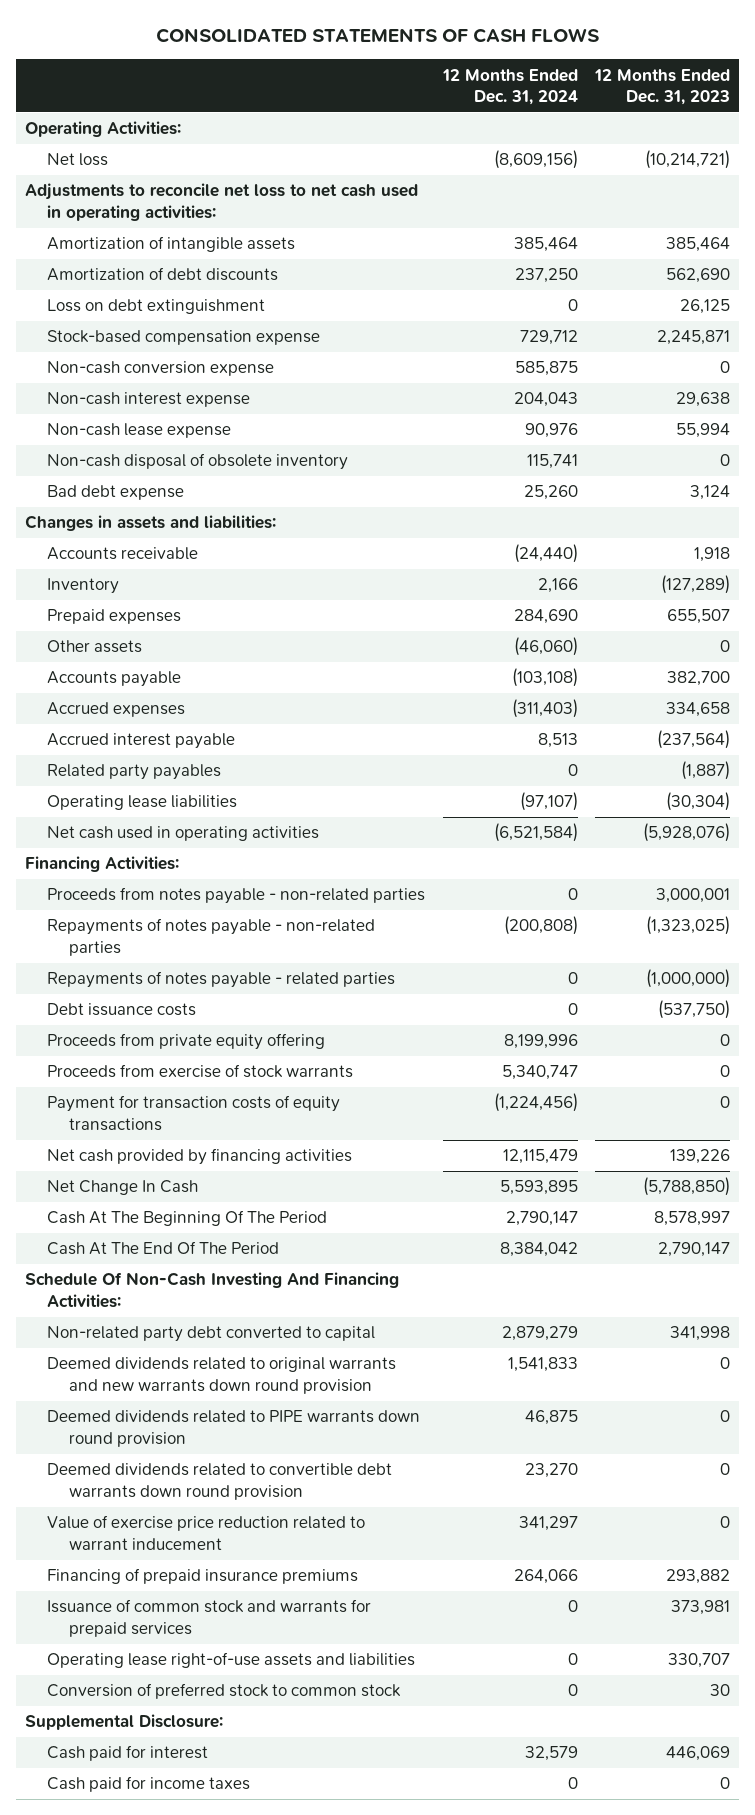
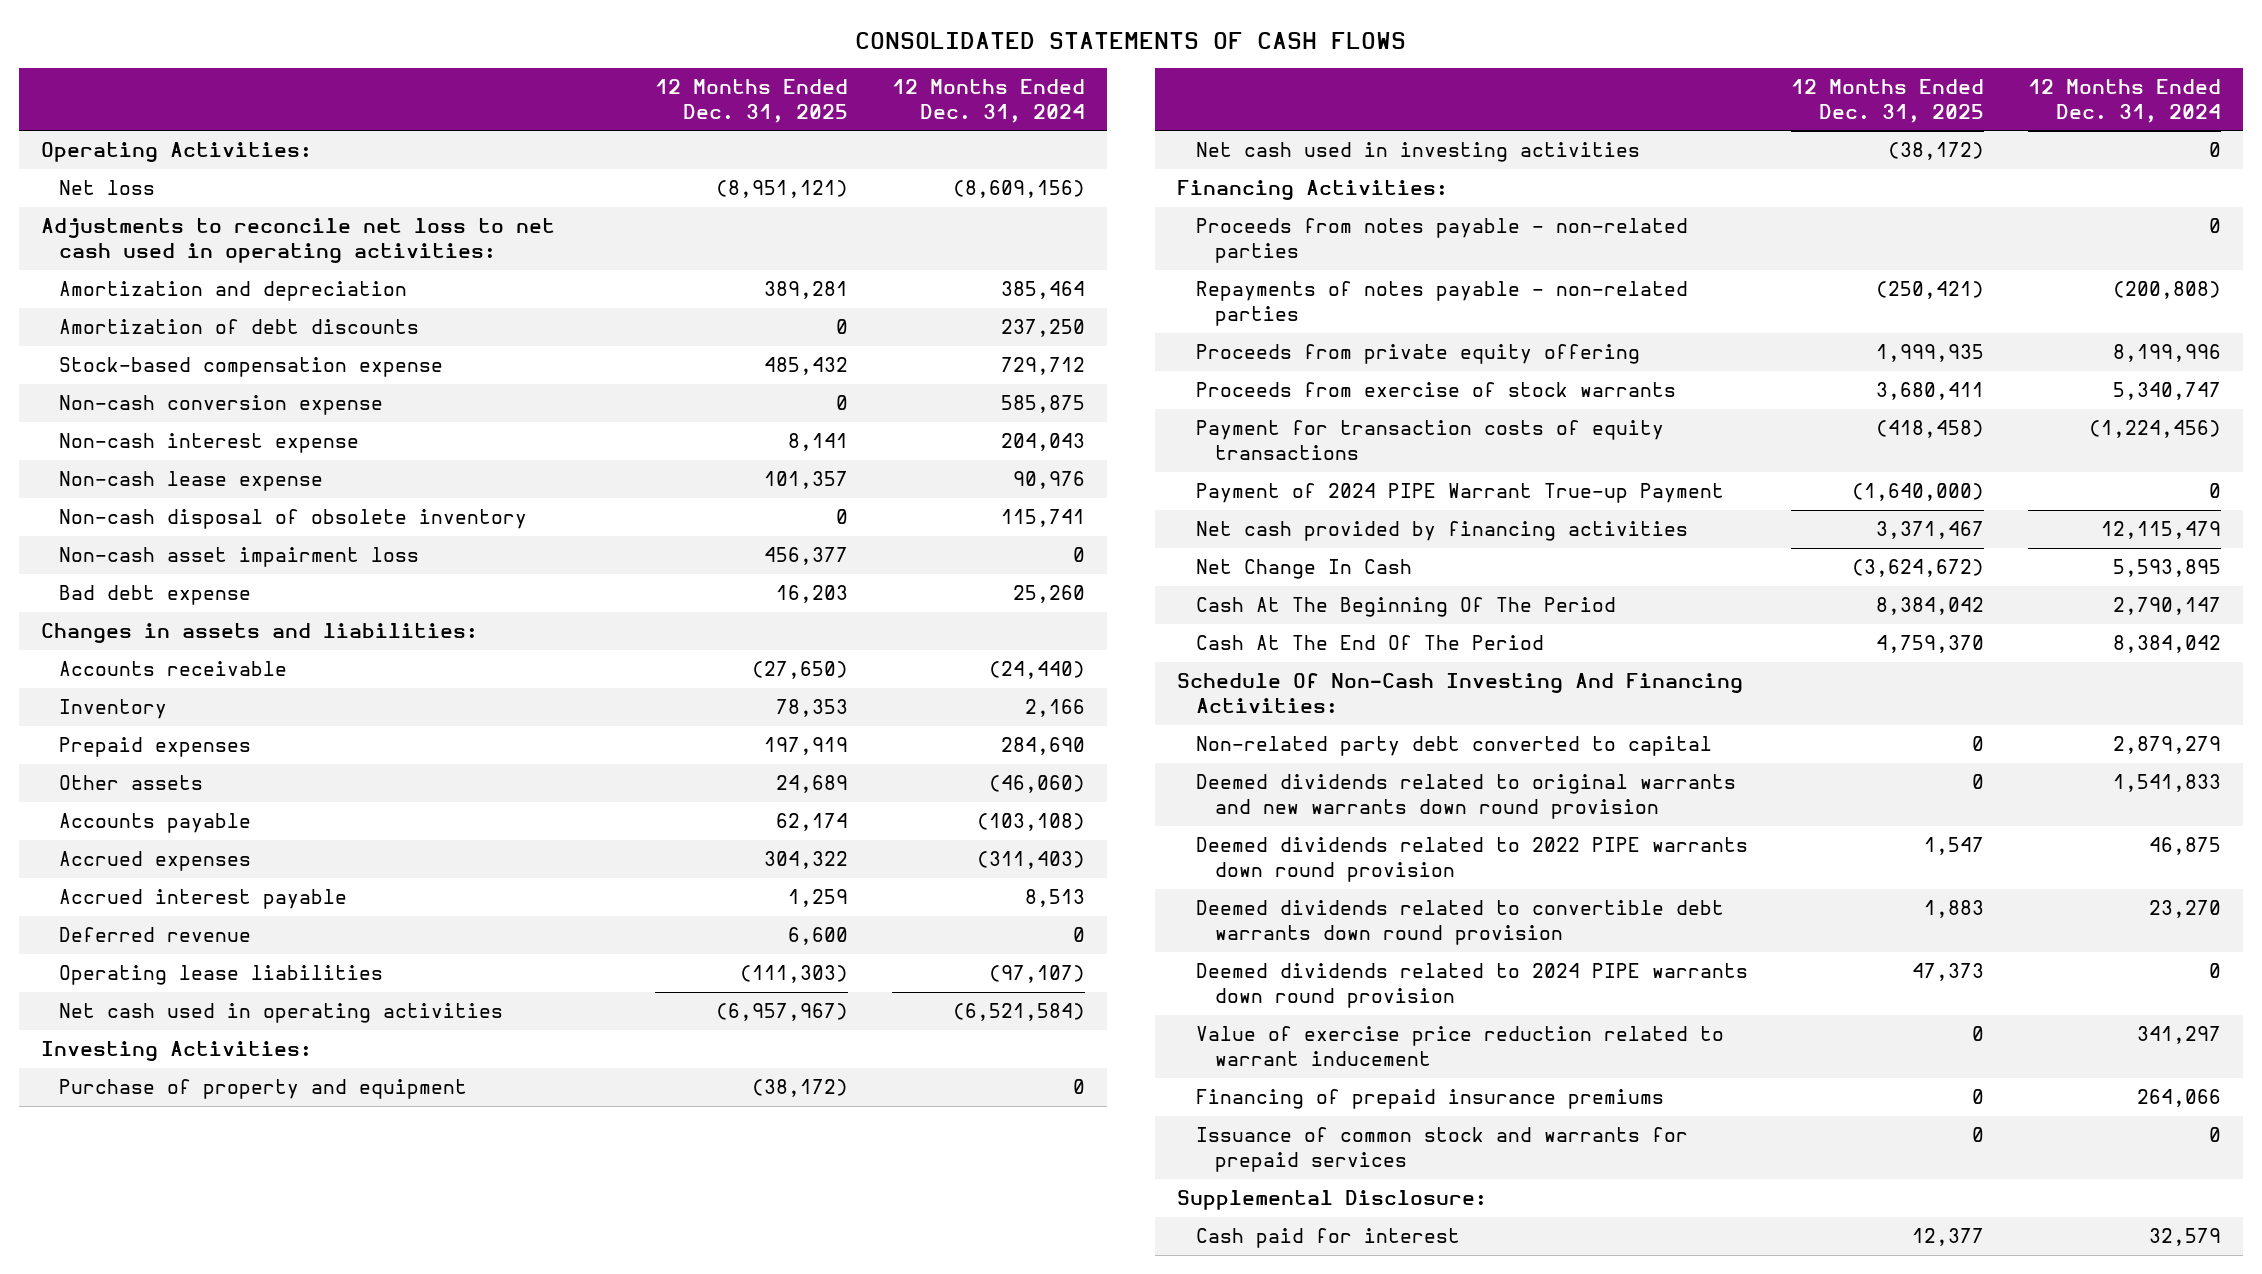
[594,68,731,105] 12 Months Ended Dec. 31, 2023 -> none
none -> [655,78,849,123] 12 Months Ended Dec. 31, 2025
[47,236,296,253] Amortization of intangible assets -> [59,281,408,302] Amortization and depreciation
[47,299,266,315] Loss on debt extinguishment -> none
none -> [59,547,420,568] Non-cash asset impairment loss
[47,764,222,781] Related party payables -> none
none -> [59,927,252,943] Deferred revenue
none -> [40,1041,312,1062] Investing Activities:
none -> [59,1079,468,1100] Purchase of property and equipment
none -> [1195,142,1640,163] Net cash used in investing activities
[47,971,396,989] Repayments of notes payable - related parties -> none
[47,1003,197,1017] Debt issuance costs -> none
none -> [1195,483,1724,504] Payment of 2024 PIPE Warrant True-up Payment
[47,1410,421,1447] Deemed dividends related to PIPE warrants down round provision -> [1195,837,1748,883] Deemed dividends related to 2022 PIPE warrants down round provision
none -> [1195,963,1748,1009] Deemed dividends related to 2024 PIPE warrants down round provision
[47,1652,416,1669] Operating lease right-of-use assets and liabilities -> none
[47,1683,402,1700] Conversion of preferred stock to common stock -> none
[47,1776,251,1793] Cash paid for income taxes -> none

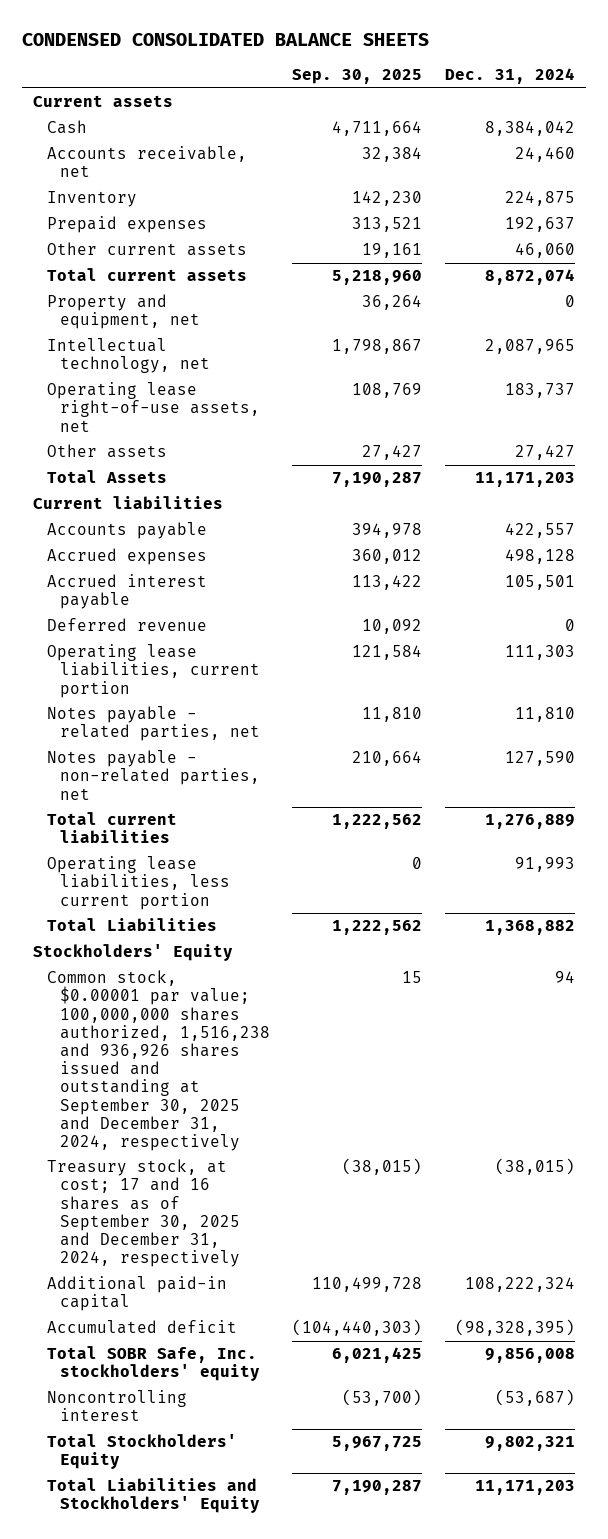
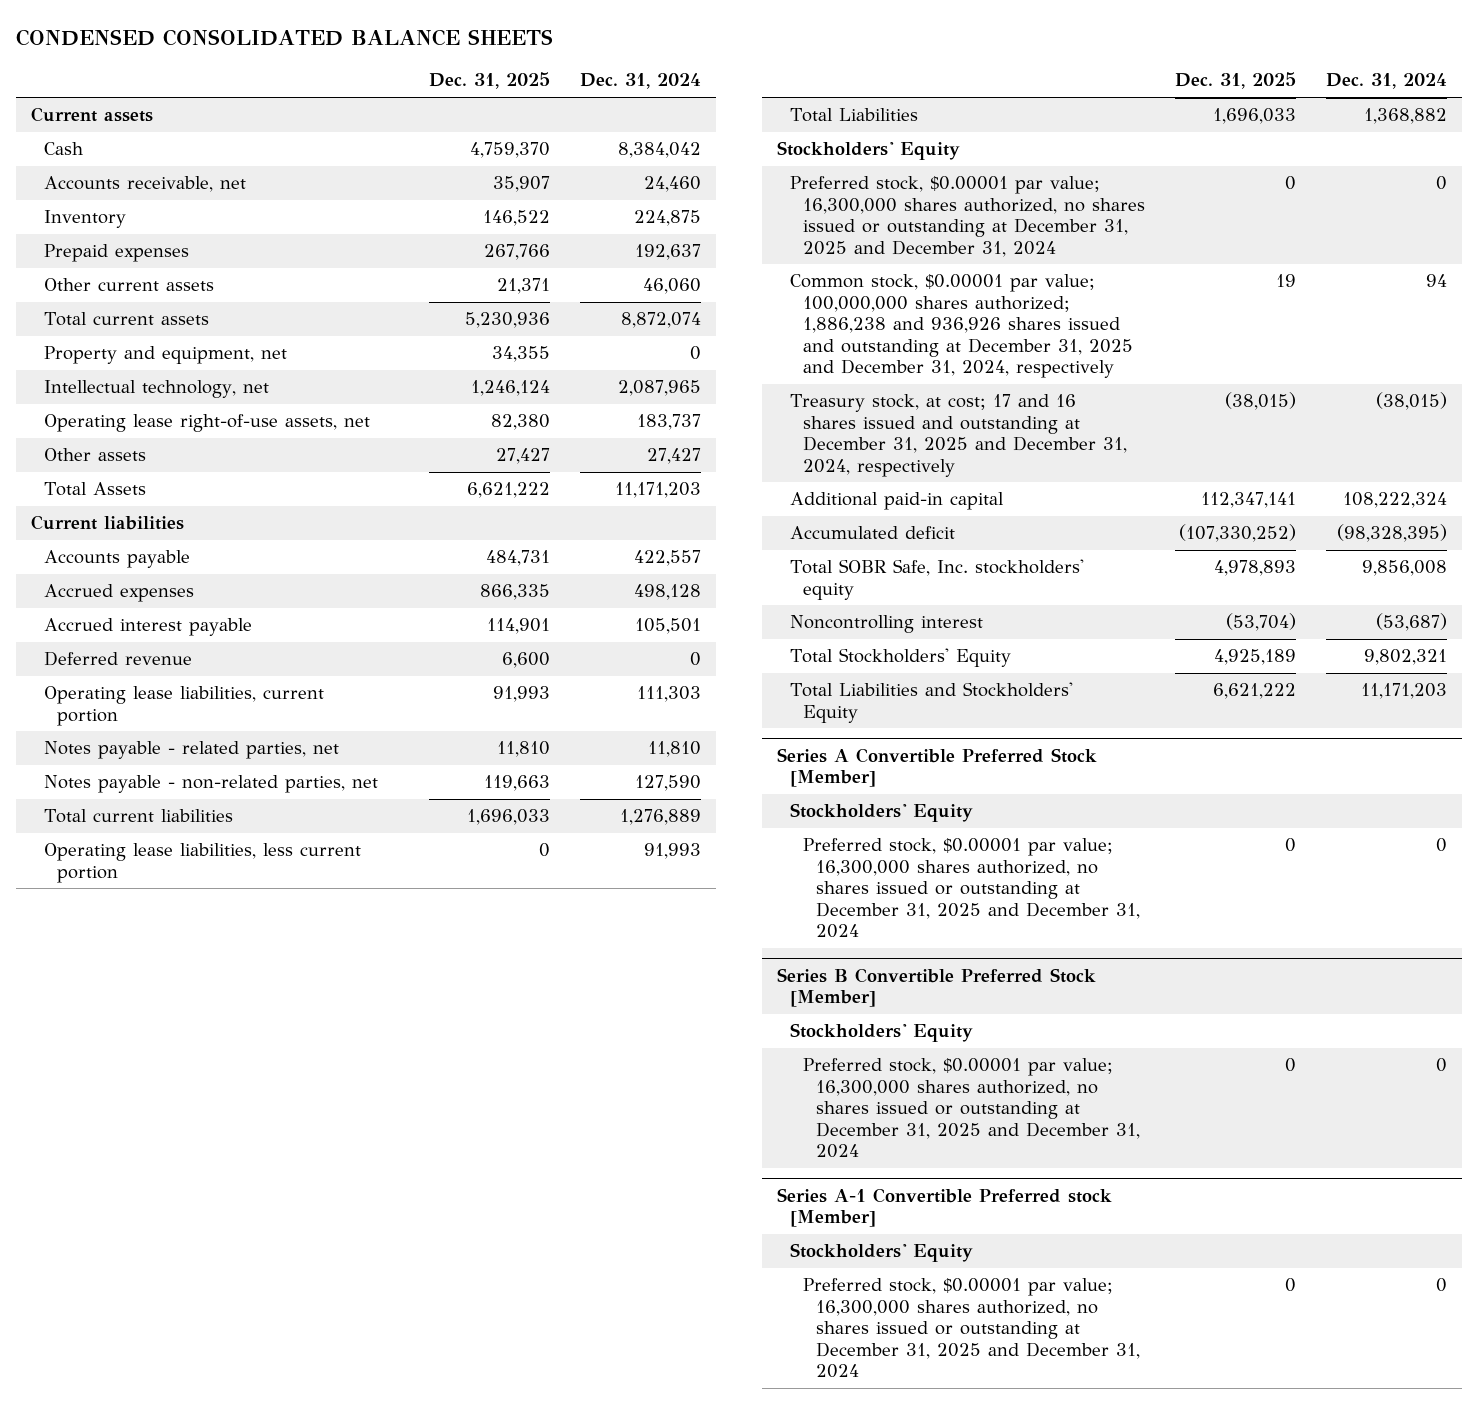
[292,69,423,85] Sep. 30, 2025 -> none
none -> [428,72,550,90] Dec. 31, 2025
none -> [789,176,1145,257] Preferred stock, $0.00001 par value; 16,300,000 shares authorized, no shares issued or outstanding at December 31, 2025 and December 31, 2024
[46,970,270,1152] Common stock, $0.00001 par value; 100,000,000 shares authorized, 1,516,238 and 936,926 shares issued and outstanding at September 30, 2025 and December 31, 2024, respectively -> [789,274,1133,378] Common stock, $0.00001 par value; 100,000,000 shares authorized; 1,886,238 and 936,926 shares issued and outstanding at December 31, 2025 and December 31, 2024, respectively
[46,1159,240,1268] Treasury stock, at cost; 17 and 16 shares as of September 30, 2025 and December 31, 2024, respectively -> [789,394,1127,477] Treasury stock, at cost; 17 and 16 shares issued and outstanding at December 31, 2025 and December 31, 2024, respectively
none -> [776,748,1097,788] Series A Convertible Preferred Stock [Member]
none -> [789,803,973,823] Stockholders' Equity
none -> [802,838,1140,938] Preferred stock, $0.00001 par value; 16,300,000 shares authorized, no shares issued or outstanding at December 31, 2025 and December 31, 2024
none -> [776,968,1096,1008] Series B Convertible Preferred Stock [Member]
none -> [789,1023,973,1043] Stockholders' Equity
none -> [802,1058,1140,1158] Preferred stock, $0.00001 par value; 16,300,000 shares authorized, no shares issued or outstanding at December 31, 2025 and December 31, 2024
none -> [776,1188,1112,1228] Series A-1 Convertible Preferred stock [Member]
none -> [789,1243,973,1263] Stockholders' Equity
none -> [802,1278,1140,1378] Preferred stock, $0.00001 par value; 16,300,000 shares authorized, no shares issued or outstanding at December 31, 2025 and December 31, 2024

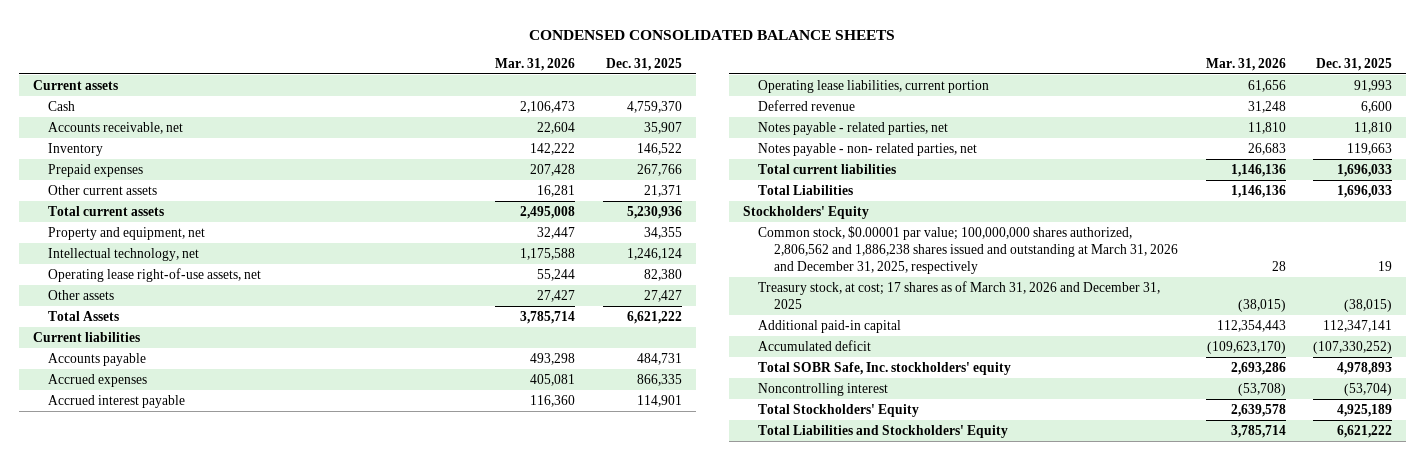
[579,73,701,90] Dec. 31, 2024 -> none
none -> [495,57,576,71] Mar. 31, 2026
[44,651,193,667] Deferred revenue -> [758,99,856,111] Deferred revenue
[44,775,379,794] Notes payable - non-related parties, net -> [758,142,978,156] Notes payable - non- related parties, net
[44,843,362,883] Operating lease liabilities, less current portion -> none
[789,176,1145,257] Preferred stock, $0.00001 par value; 16,300,000 shares authorized, no shares issued or outstanding at December 31, 2025 and December 31, 2024 -> none
[789,274,1133,378] Common stock, $0.00001 par value; 100,000,000 shares authorized; 1,886,238 and 936,926 shares issued and outstanding at December 31, 2025 and December 31, 2024, respectively -> [758,225,1178,275] Common stock, $0.00001 par value; 100,000,000 shares authorized, 2,806,562 and 1,886,238 shares issued and outstanding at March 31, 2026 and December 31, 2025, respectively
[789,394,1127,477] Treasury stock, at cost; 17 and 16 shares issued and outstanding at December 31, 2025 and December 31, 2024, respectively -> [758,280,1161,309] Treasury stock, at cost; 17 shares as of March 31, 2026 and December 31, 2025
[776,748,1097,788] Series A Convertible Preferred Stock [Member] -> none
[789,803,973,823] Stockholders' Equity -> none
[802,838,1140,938] Preferred stock, $0.00001 par value; 16,300,000 shares authorized, no shares issued or outstanding at December 31, 2025 and December 31, 2024 -> none
[776,968,1096,1008] Series B Convertible Preferred Stock [Member] -> none
[789,1023,973,1043] Stockholders' Equity -> none
[802,1058,1140,1158] Preferred stock, $0.00001 par value; 16,300,000 shares authorized, no shares issued or outstanding at December 31, 2025 and December 31, 2024 -> none
[776,1188,1112,1228] Series A-1 Convertible Preferred stock [Member] -> none
[789,1243,973,1263] Stockholders' Equity -> none
[802,1278,1140,1378] Preferred stock, $0.00001 par value; 16,300,000 shares authorized, no shares issued or outstanding at December 31, 2025 and December 31, 2024 -> none

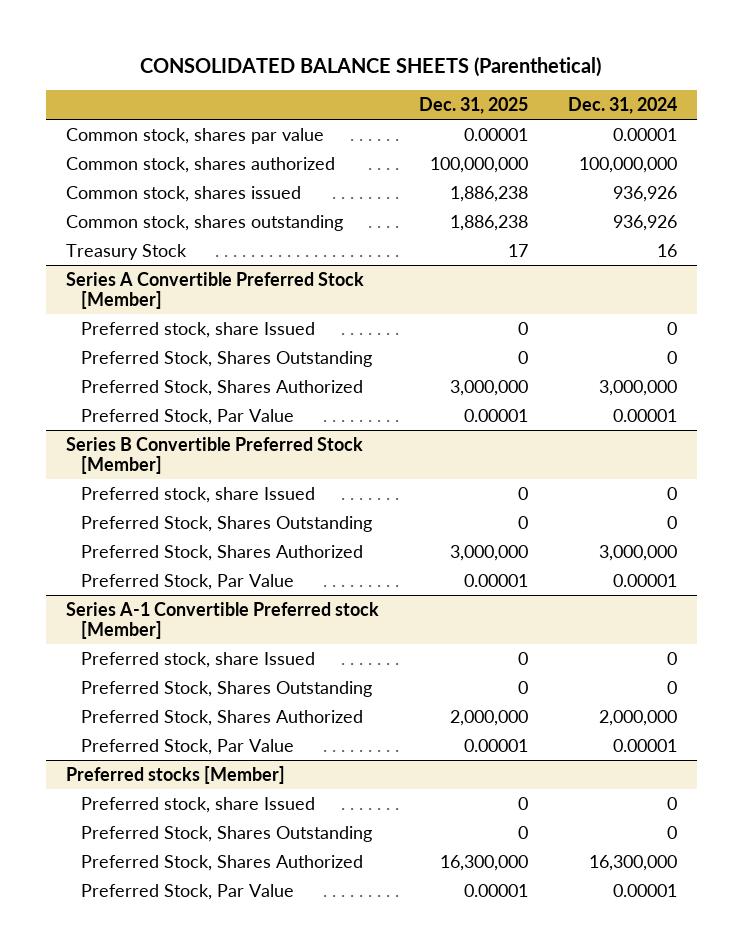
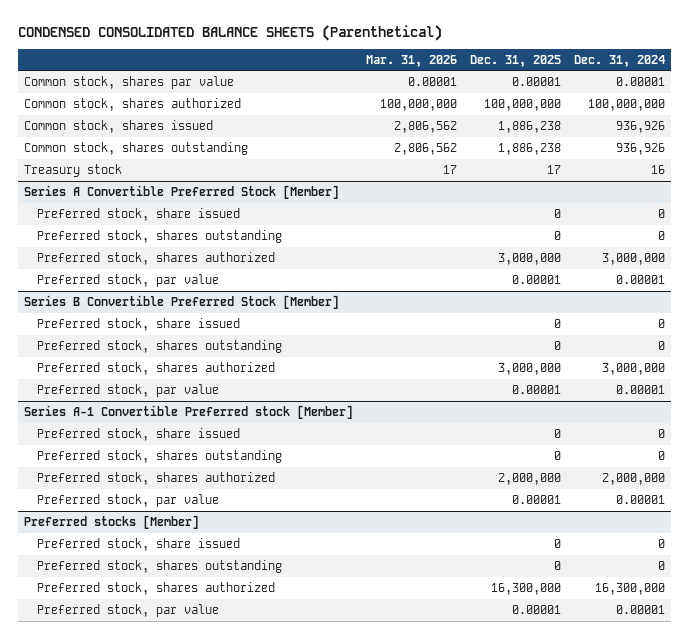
[140,56,602,77] CONSOLIDATED BALANCE SHEETS (Parenthetical) -> [17,24,442,41] CONDENSED CONSOLIDATED BALANCE SHEETS (Parenthetical)
none -> [366,54,458,67] Mar. 31, 2026
[65,243,187,260] Treasury Stock -> [24,164,123,178] Treasury stock
[80,321,315,338] Preferred stock, share Issued -> [37,208,241,222] Preferred stock, share issued
[80,350,372,367] Preferred Stock, Shares Outstanding -> [37,230,283,244] Preferred stock, shares outstanding
[80,379,363,396] Preferred Stock, Shares Authorized -> [37,252,276,266] Preferred stock, shares authorized
[80,408,294,425] Preferred Stock, Par Value -> [37,274,220,288] Preferred stock, par value
[80,486,315,503] Preferred stock, share Issued -> [37,318,241,332] Preferred stock, share issued
[80,515,372,532] Preferred Stock, Shares Outstanding -> [37,340,283,354] Preferred stock, shares outstanding
[80,544,363,561] Preferred Stock, Shares Authorized -> [37,362,276,376] Preferred stock, shares authorized
[80,573,294,590] Preferred Stock, Par Value -> [37,384,220,398] Preferred stock, par value
[80,651,315,668] Preferred stock, share Issued -> [37,428,241,442] Preferred stock, share issued
[80,680,372,697] Preferred Stock, Shares Outstanding -> [37,450,283,464] Preferred stock, shares outstanding
[80,709,363,726] Preferred Stock, Shares Authorized -> [37,472,276,486] Preferred stock, shares authorized
[80,738,294,755] Preferred Stock, Par Value -> [37,494,220,508] Preferred stock, par value
[80,796,315,813] Preferred stock, share Issued -> [37,538,241,552] Preferred stock, share issued
[80,825,372,842] Preferred Stock, Shares Outstanding -> [37,560,283,574] Preferred stock, shares outstanding
[80,854,363,871] Preferred Stock, Shares Authorized -> [37,582,276,596] Preferred stock, shares authorized
[80,883,294,900] Preferred Stock, Par Value -> [37,604,220,618] Preferred stock, par value

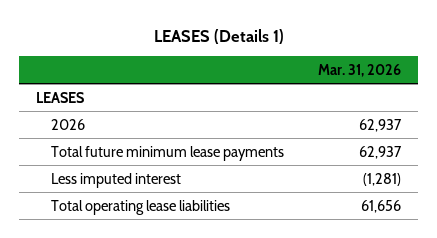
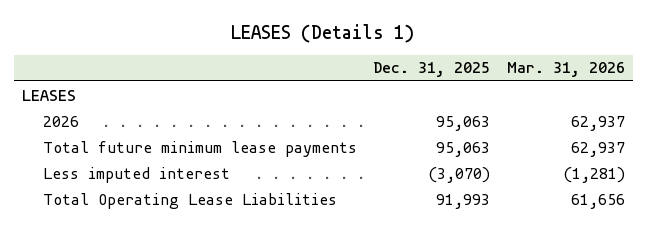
none -> [373,62,491,78] Dec. 31, 2025
[50,199,230,215] Total operating lease liabilities -> [42,192,337,209] Total Operating Lease Liabilities

